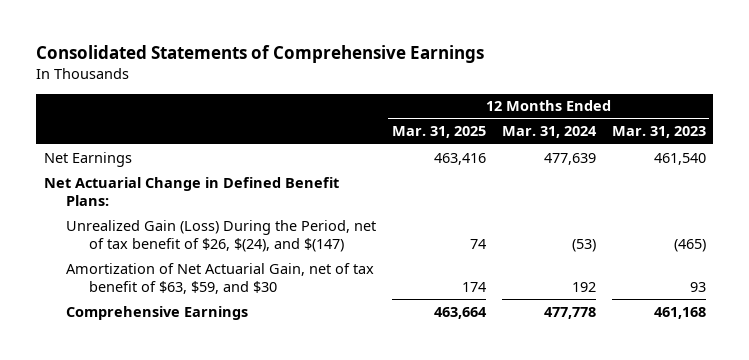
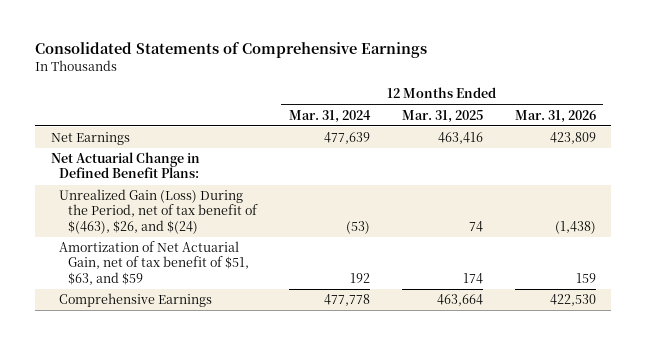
[611,126,706,139] Mar. 31, 2023 -> none
none -> [514,109,596,123] Mar. 31, 2026
[66,219,377,253] Unrealized Gain (Loss) During the Period, net of tax benefit of $26, $(24), and $(147) -> [59,189,259,234] Unrealized Gain (Loss) During the Period, net of tax benefit of $(463), $26, and $(24)
[66,262,375,295] Amortization of Net Actuarial Gain, net of tax benefit of $63, $59, and $30 -> [59,241,250,285] Amortization of Net Actuarial Gain, net of tax benefit of $51, $63, and $59

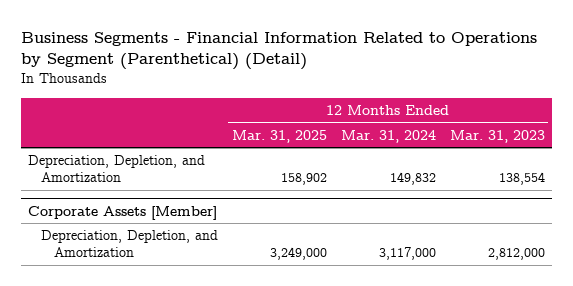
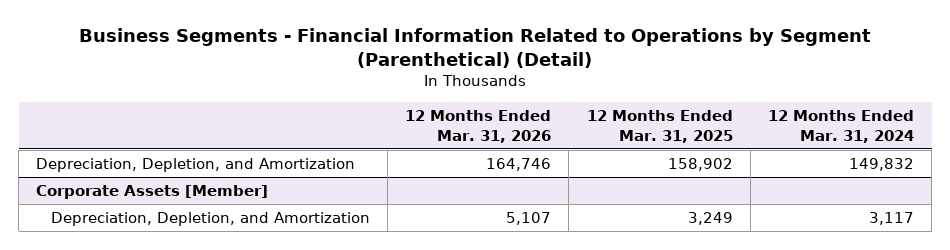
[449,129,545,143] Mar. 31, 2023 -> none
none -> [405,109,552,143] 12 Months Ended Mar. 31, 2026
[269,247,327,261] 3,249,000 -> [687,212,733,226] 3,249
[378,247,436,261] 3,117,000 -> [868,212,914,226] 3,117

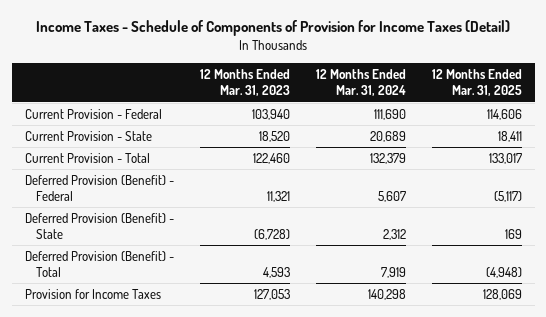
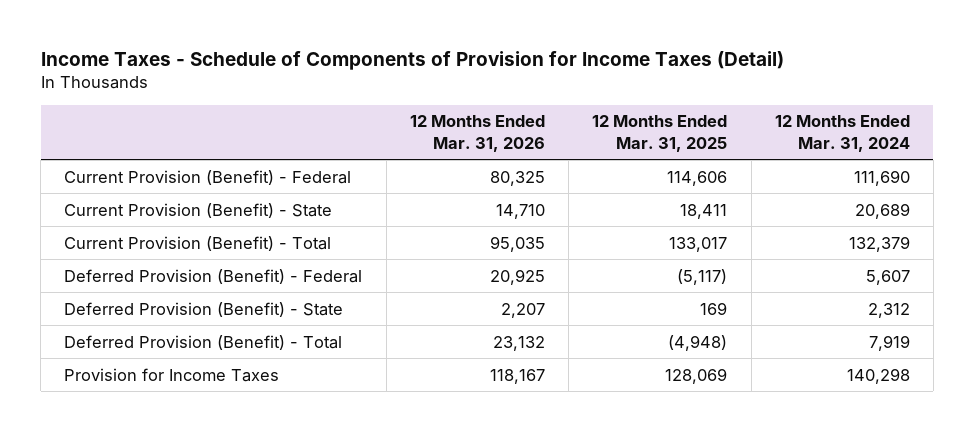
[199,69,290,97] 12 Months Ended Mar. 31, 2023 -> none
none -> [409,115,545,152] 12 Months Ended Mar. 31, 2026
[24,108,162,119] Current Provision - Federal -> [64,169,352,185] Current Provision (Benefit) - Federal
[24,130,152,141] Current Provision - State -> [64,202,333,218] Current Provision (Benefit) - State
[24,152,150,163] Current Provision - Total -> [64,235,332,251] Current Provision (Benefit) - Total

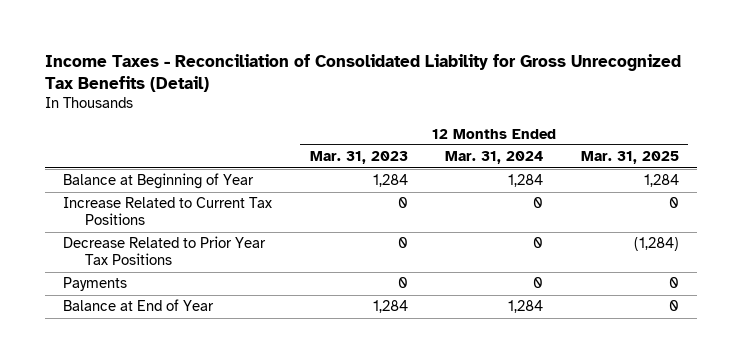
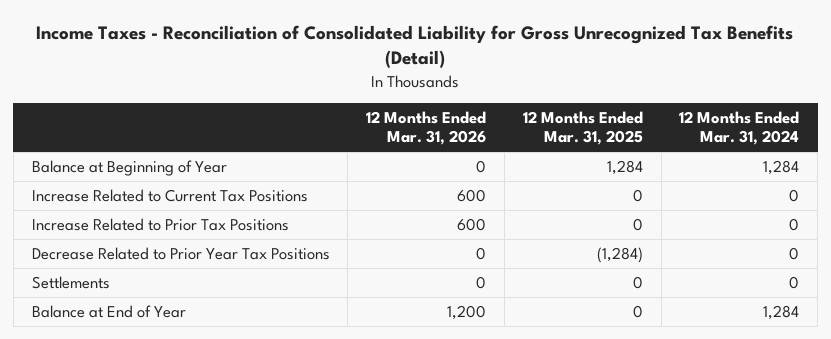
[309,151,408,165] Mar. 31, 2023 -> none
none -> [366,110,487,146] 12 Months Ended Mar. 31, 2026
none -> [31,217,289,231] Increase Related to Prior Tax Positions
[63,277,128,292] Payments -> none
none -> [31,275,110,289] Settlements

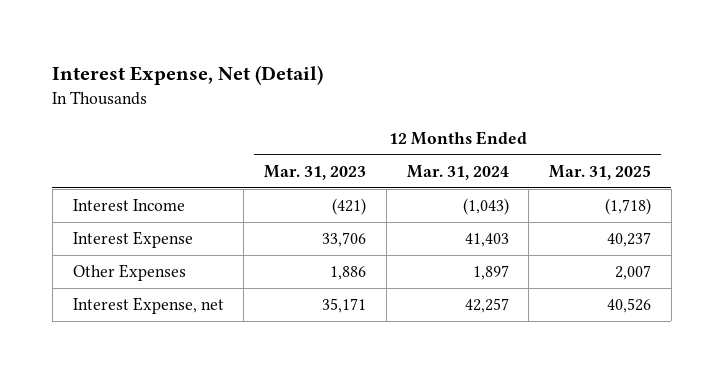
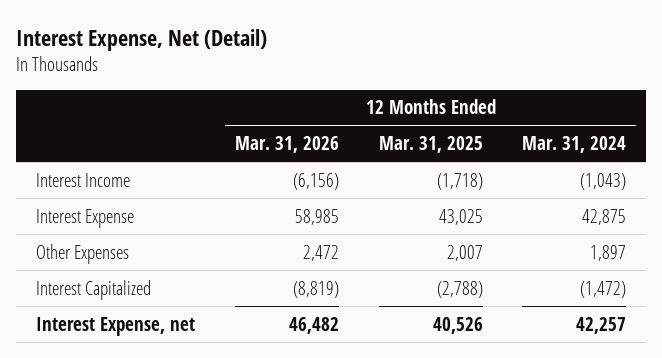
[264,164,367,180] Mar. 31, 2023 -> none
none -> [234,136,339,154] Mar. 31, 2026
[464,233,509,248] 41,403 -> [582,208,627,225] 42,875
[607,232,652,248] 40,237 -> [438,208,483,225] 43,025
none -> [36,279,152,300] Interest Capitalized

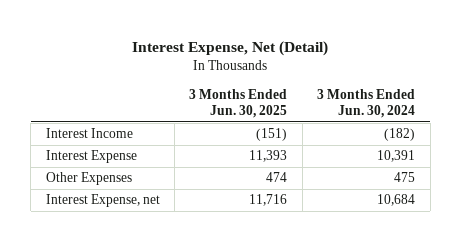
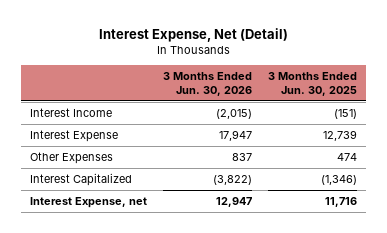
[317,88,416,119] 3 Months Ended Jun. 30, 2024 -> none
none -> [163,72,253,96] 3 Months Ended Jun. 30, 2026
[249,150,288,163] 11,393 -> [323,130,358,142] 12,739
none -> [29,173,132,187] Interest Capitalized

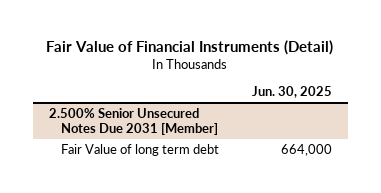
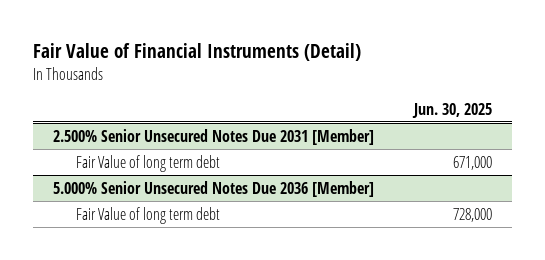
[280,143,332,156] 664,000 -> [452,155,492,170] 671,000
none -> [52,180,374,197] 5.000% Senior Unsecured Notes Due 2036 [Member]
none -> [76,206,221,224] Fair Value of long term debt

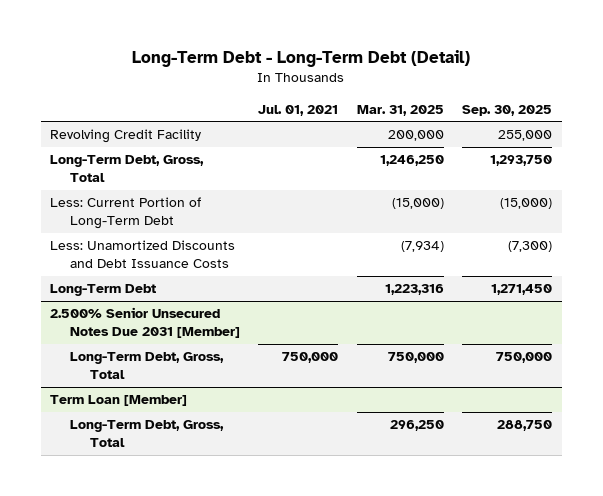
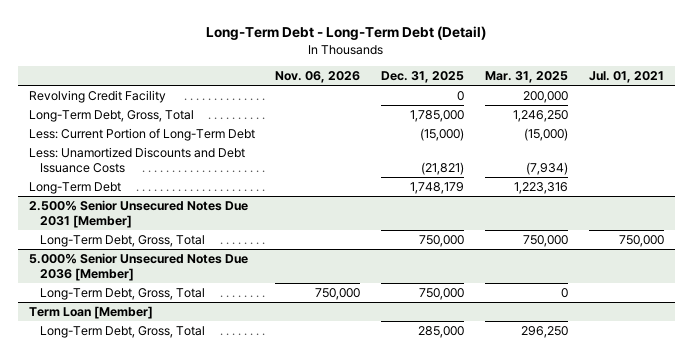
[462,104,553,116] Sep. 30, 2025 -> none
none -> [275,71,361,84] Nov. 06, 2026
none -> [381,71,465,84] Dec. 31, 2025
none -> [28,253,248,281] 5.000% Senior Unsecured Notes Due 2036 [Member]
none -> [40,288,206,301] Long-Term Debt, Gross, Total

